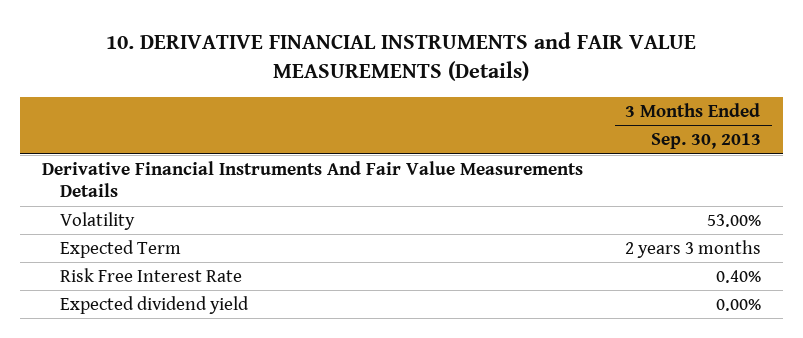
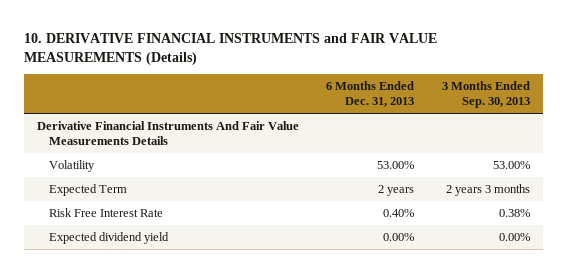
none -> [326,80,415,108] 6 Months Ended Dec. 31, 2013
[716,270,762,284] 0.40% -> [498,208,530,217] 0.38%

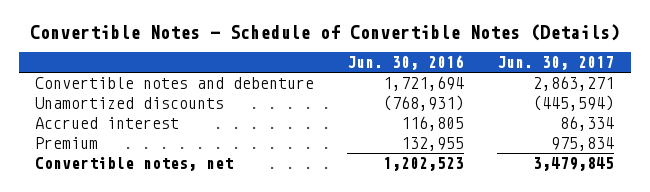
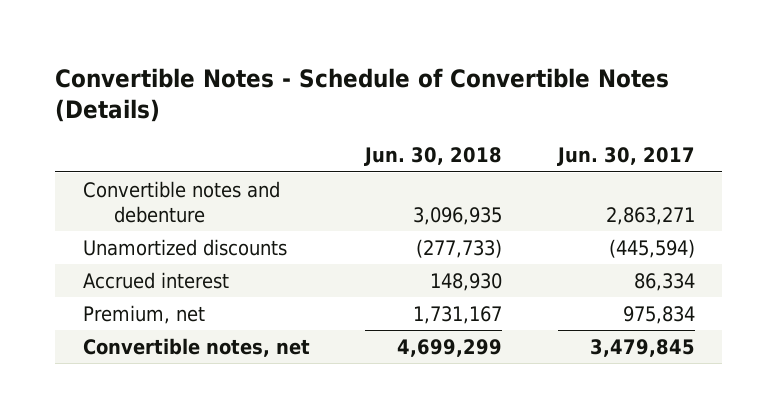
[347,55,465,71] Jun. 30, 2016 -> none
none -> [364,147,503,167] Jun. 30, 2018
[35,137,99,150] Premium -> [82,304,205,324] Premium, net

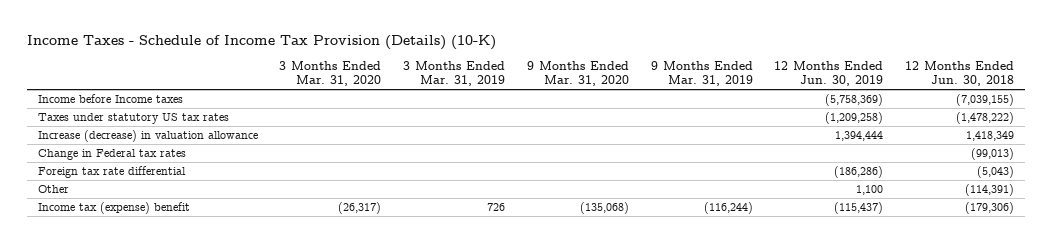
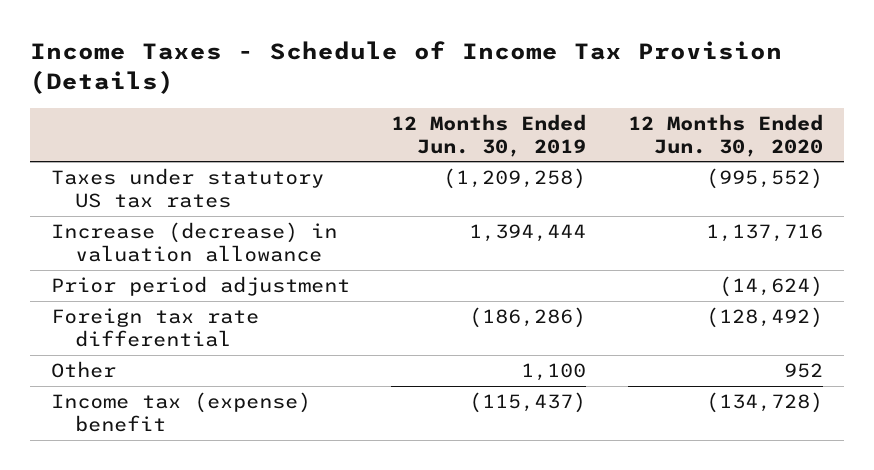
[26,35,496,51] Income Taxes - Schedule of Income Tax Provision (Details) (10-K) -> [29,41,782,94] Income Taxes - Schedule of Income Tax Provision (Details)
[279,61,382,87] 3 Months Ended Mar. 31, 2020 -> none
[403,61,506,87] 3 Months Ended Mar. 31, 2019 -> none
[526,61,629,87] 9 Months Ended Mar. 31, 2020 -> none
[650,61,753,87] 9 Months Ended Mar. 31, 2019 -> none
[905,61,1015,87] 12 Months Ended Jun. 30, 2018 -> none
none -> [627,113,823,157] 12 Months Ended Jun. 30, 2020
[37,94,183,104] Income before Income taxes -> none
[37,149,186,161] Change in Federal tax rates -> [50,276,350,297] Prior period adjustment

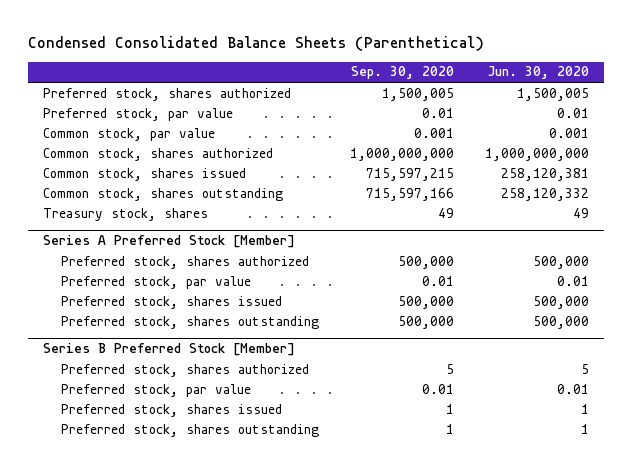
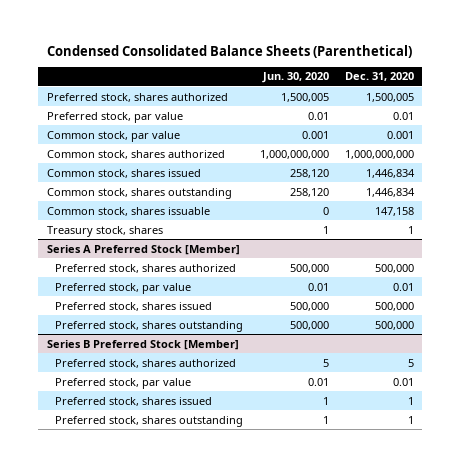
[350,66,454,80] Sep. 30, 2020 -> none
none -> [345,72,415,82] Dec. 31, 2020
[500,167,589,181] 258,120,381 -> [289,168,329,178] 258,120
[500,187,589,201] 258,120,332 -> [289,187,329,197] 258,120
none -> [46,206,210,216] Common stock, shares issuable
[572,207,589,218] 49 -> [322,225,329,234] 1

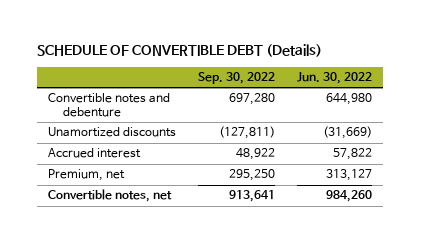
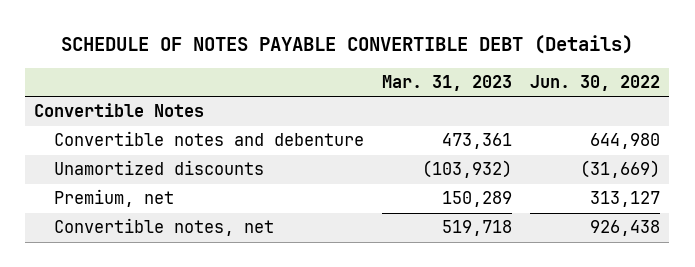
[37,44,323,58] SCHEDULE OF CONVERTIBLE DEBT (Details) -> [61,34,634,54] SCHEDULE OF NOTES PAYABLE CONVERTIBLE DEBT (Details)
[198,72,276,85] Sep. 30, 2022 -> none
none -> [382,74,513,91] Mar. 31, 2023
none -> [34,103,205,118] Convertible Notes
[48,148,142,159] Accrued interest -> none
[326,190,373,203] 984,260 -> [590,220,661,237] 926,438

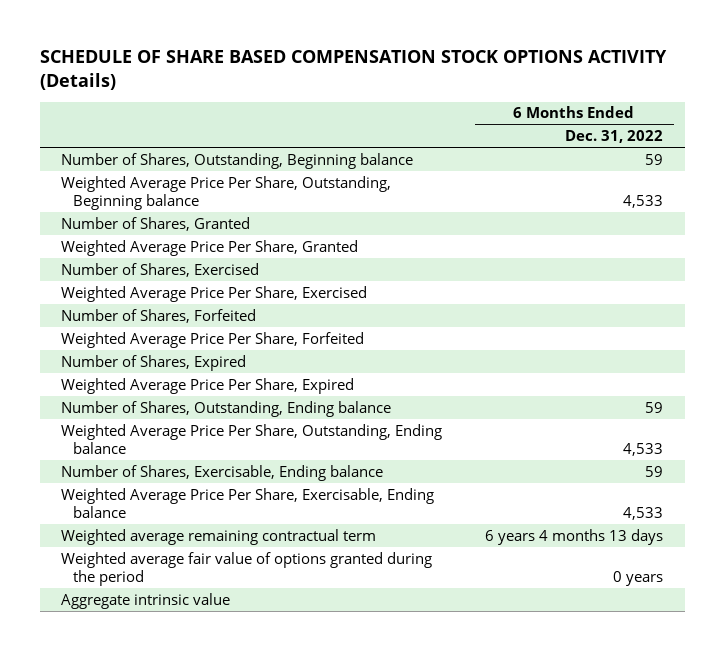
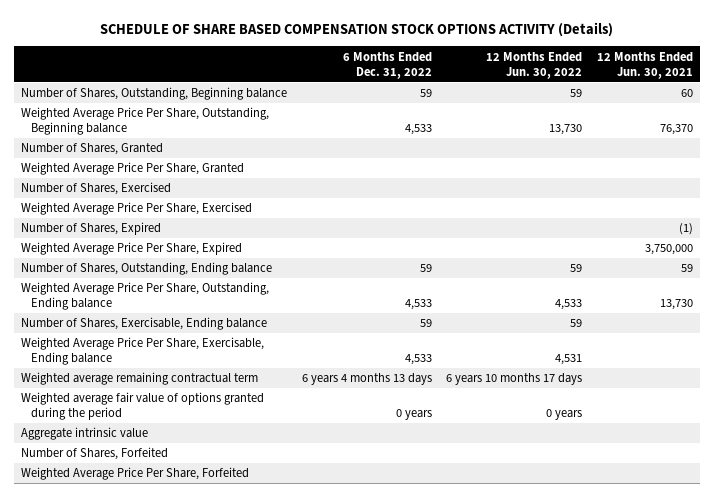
none -> [486,51,583,79] 12 Months Ended Jun. 30, 2022
none -> [596,51,693,79] 12 Months Ended Jun. 30, 2021
[61,308,257,323] Number of Shares, Forfeited -> [21,447,169,461] Number of Shares, Forfeited
[61,331,365,348] Weighted Average Price Per Share, Forfeited -> [21,467,250,481] Weighted Average Price Per Share, Forfeited

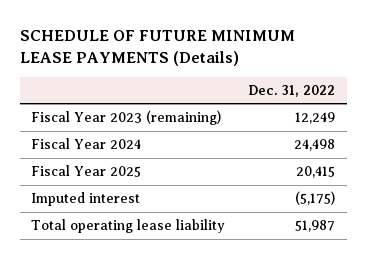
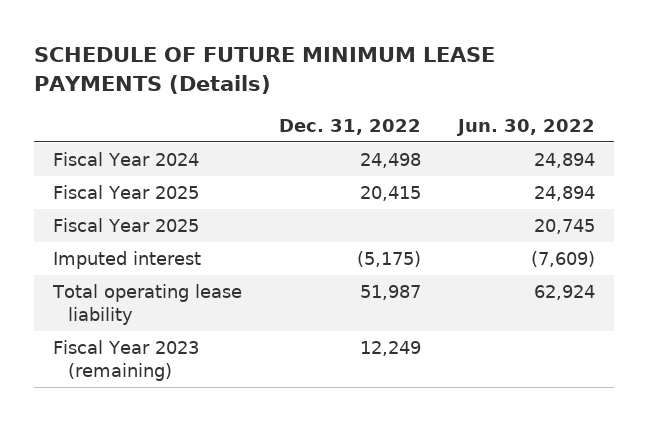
none -> [456,118,596,136] Jun. 30, 2022
none -> [52,218,199,233] Fiscal Year 2025
[31,110,222,126] Fiscal Year 2023 (remaining) -> [52,340,199,382] Fiscal Year 2023 (remaining)

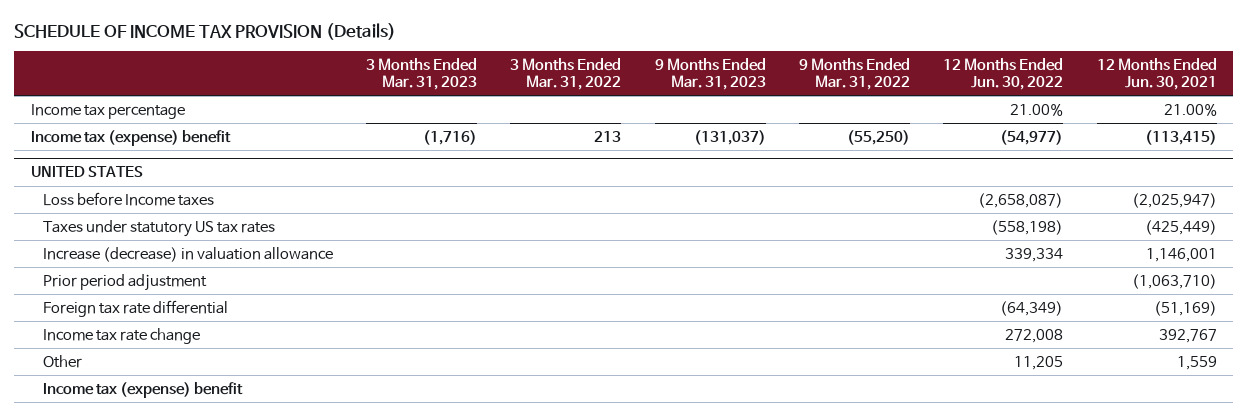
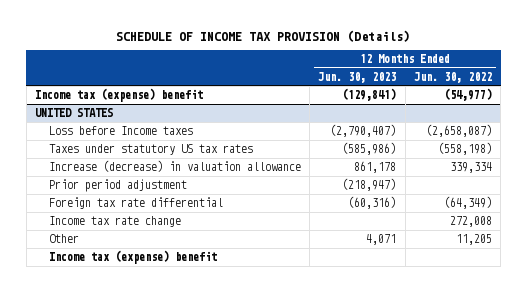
[366,57,478,91] 3 Months Ended Mar. 31, 2023 -> none
[510,57,622,91] 3 Months Ended Mar. 31, 2022 -> none
[654,57,766,91] 9 Months Ended Mar. 31, 2023 -> none
[799,57,911,91] 9 Months Ended Mar. 31, 2022 -> none
[1096,57,1217,91] 12 Months Ended Jun. 30, 2021 -> none
none -> [318,71,397,83] Jun. 30, 2023
[31,103,186,119] Income tax percentage -> none

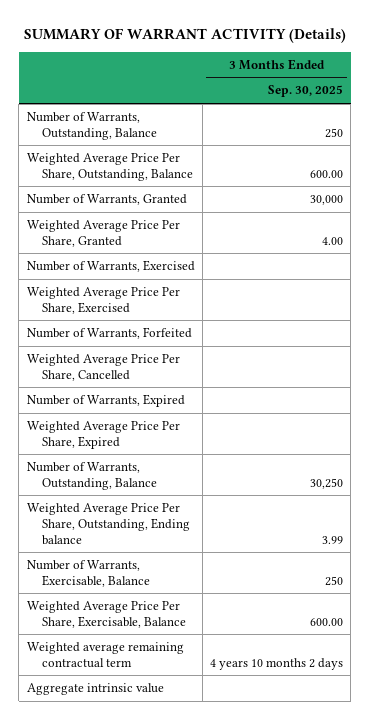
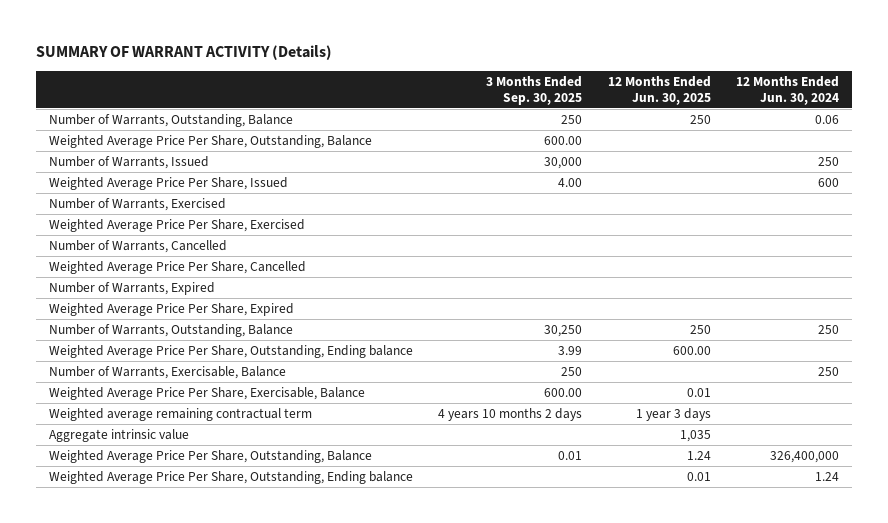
none -> [607,75,711,105] 12 Months Ended Jun. 30, 2025
none -> [736,75,840,105] 12 Months Ended Jun. 30, 2024
[26,193,187,205] Number of Warrants, Granted -> [48,156,209,170] Number of Warrants, Issued
[26,219,180,247] Weighted Average Price Per Share, Granted -> [48,177,288,191] Weighted Average Price Per Share, Issued
[26,326,192,339] Number of Warrants, Forfeited -> [48,240,227,254] Number of Warrants, Cancelled
none -> [48,450,372,464] Weighted Average Price Per Share, Outstanding, Balance
none -> [48,471,413,485] Weighted Average Price Per Share, Outstanding, Ending balance

